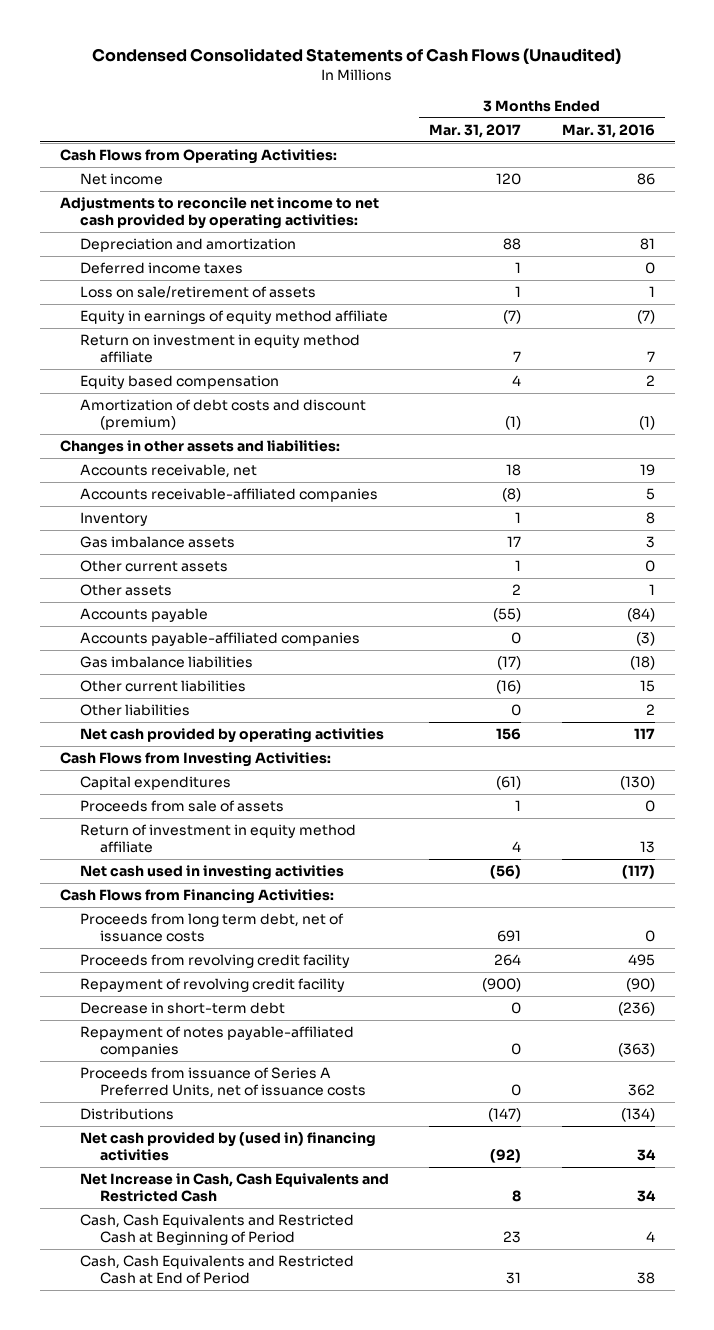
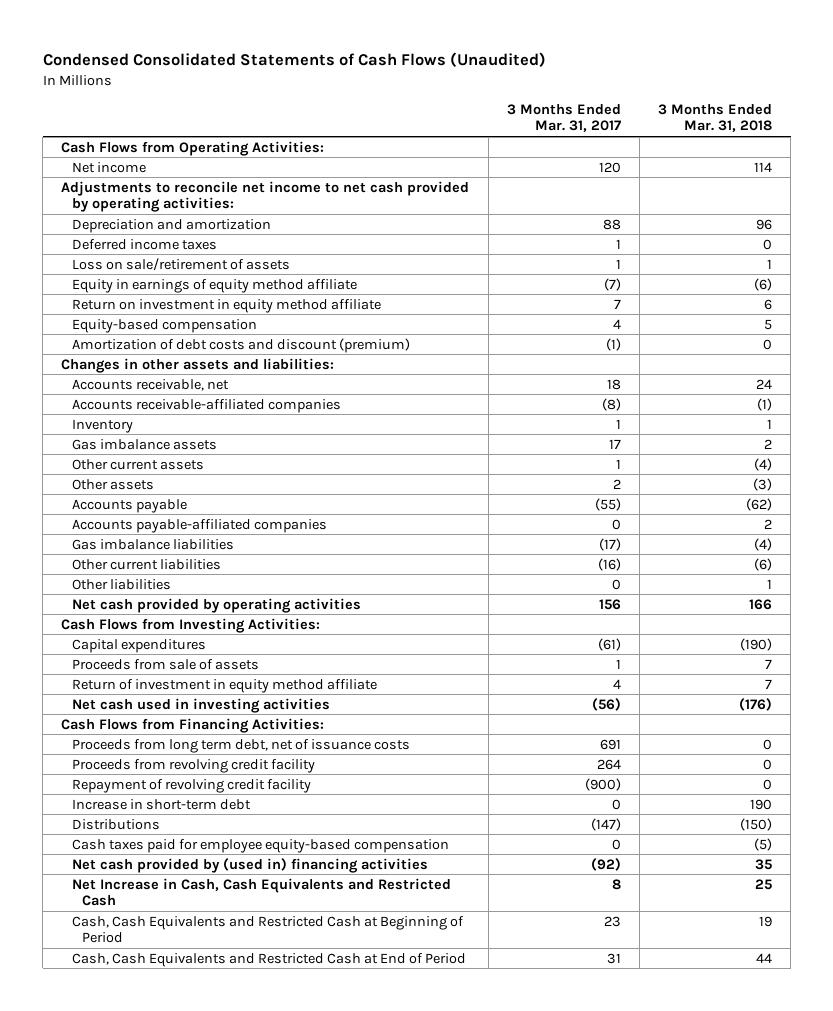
[561,123,655,138] Mar. 31, 2016 -> none
none -> [657,103,772,133] 3 Months Ended Mar. 31, 2018
[80,375,280,390] Equity based compensation -> [71,318,257,333] Equity-based compensation
[80,1026,355,1058] Repayment of notes payable-affiliated companies -> none
[80,1067,367,1099] Proceeds from issuance of Series A Preferred Units, net of issuance costs -> none
[80,1002,286,1015] Decrease in short-term debt -> [71,798,251,810] Increase in short-term debt
none -> [71,838,449,853] Cash taxes paid for employee equity-based compensation

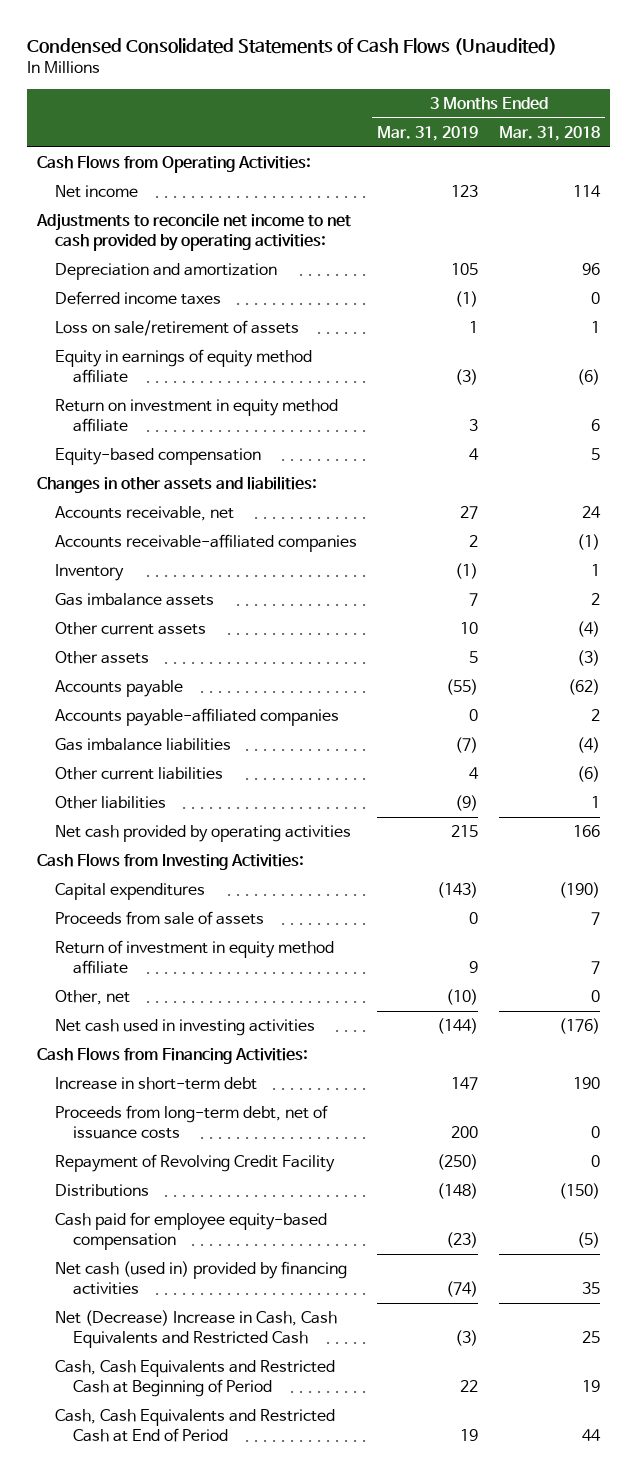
[506,103,621,133] 3 Months Ended Mar. 31, 2017 -> none
none -> [377,125,479,141] Mar. 31, 2019
[71,337,410,353] Amortization of debt costs and discount (premium) -> none
none -> [55,990,131,1006] Other, net
[71,738,410,753] Proceeds from long term debt, net of issuance costs -> none
[71,758,315,773] Proceeds from revolving credit facility -> none
[71,778,311,793] Repayment of revolving credit facility -> none
none -> [55,1105,329,1140] Proceeds from long-term debt, net of issuance costs
none -> [55,1154,336,1173] Repayment of Revolving Credit Facility
[71,838,449,853] Cash taxes paid for employee equity-based compensation -> [55,1212,328,1251] Cash paid for employee equity-based compensation
[71,857,428,873] Net cash provided by (used in) financing activities -> [55,1261,348,1296] Net cash (used in) provided by financing activities
[71,877,451,907] Net Increase in Cash, Cash Equivalents and Restricted Cash -> [55,1310,338,1349] Net (Decrease) Increase in Cash, Cash Equivalents and Restricted Cash

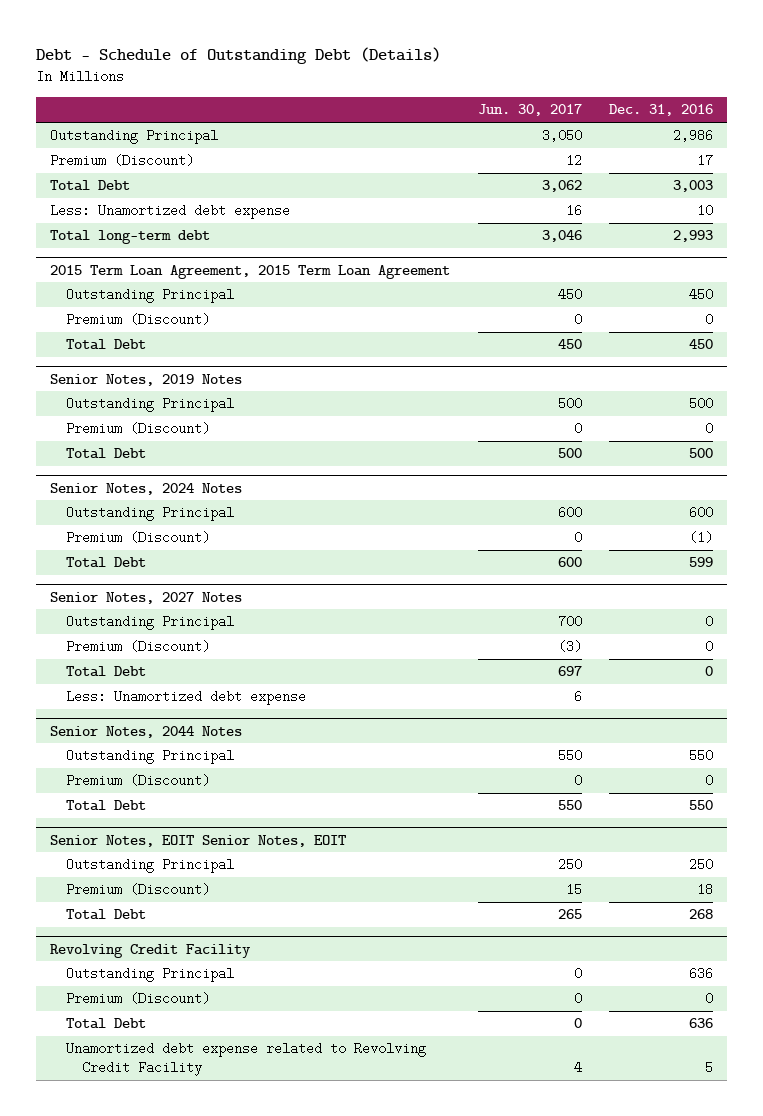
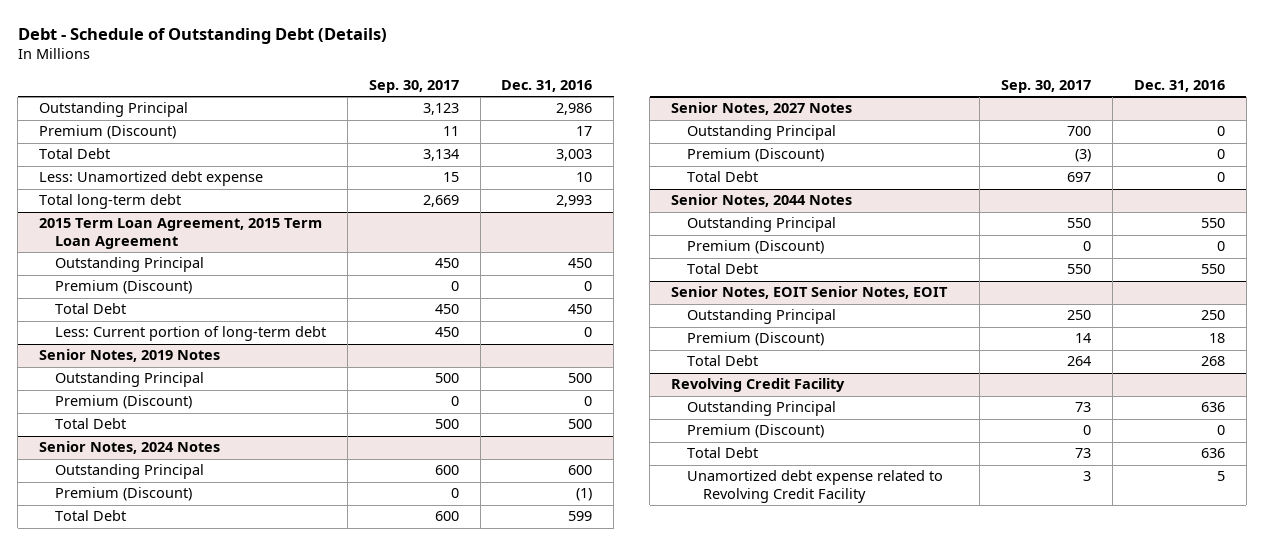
[477,104,582,117] Jun. 30, 2017 -> none
none -> [368,80,459,94] Sep. 30, 2017
none -> [54,326,326,342] Less: Current portion of long-term debt
[65,690,306,706] Less: Unamortized debt expense -> none

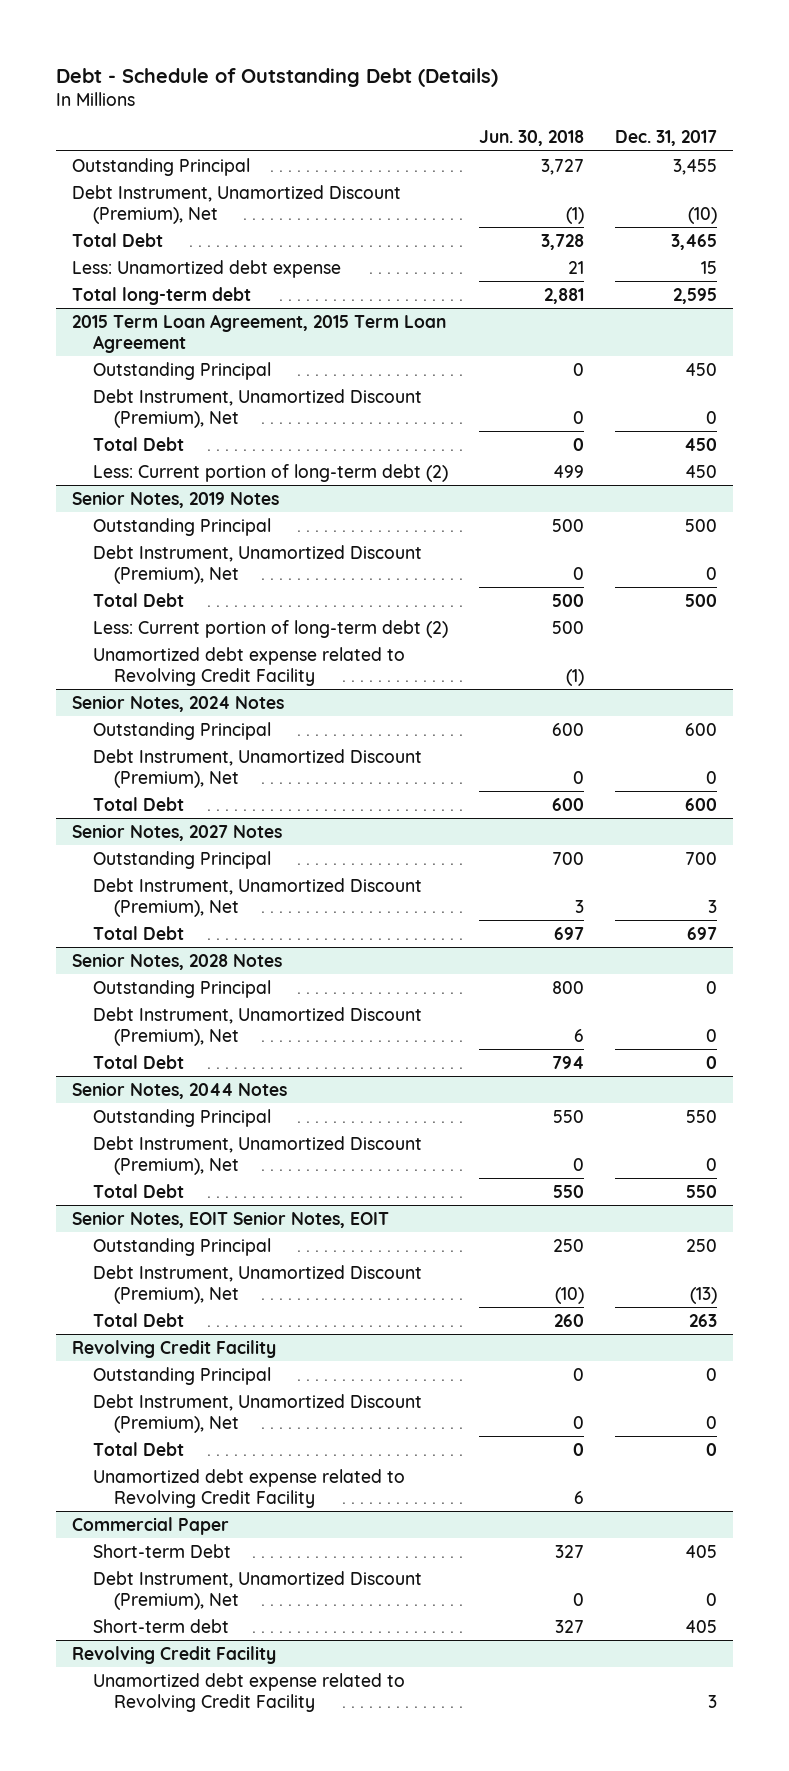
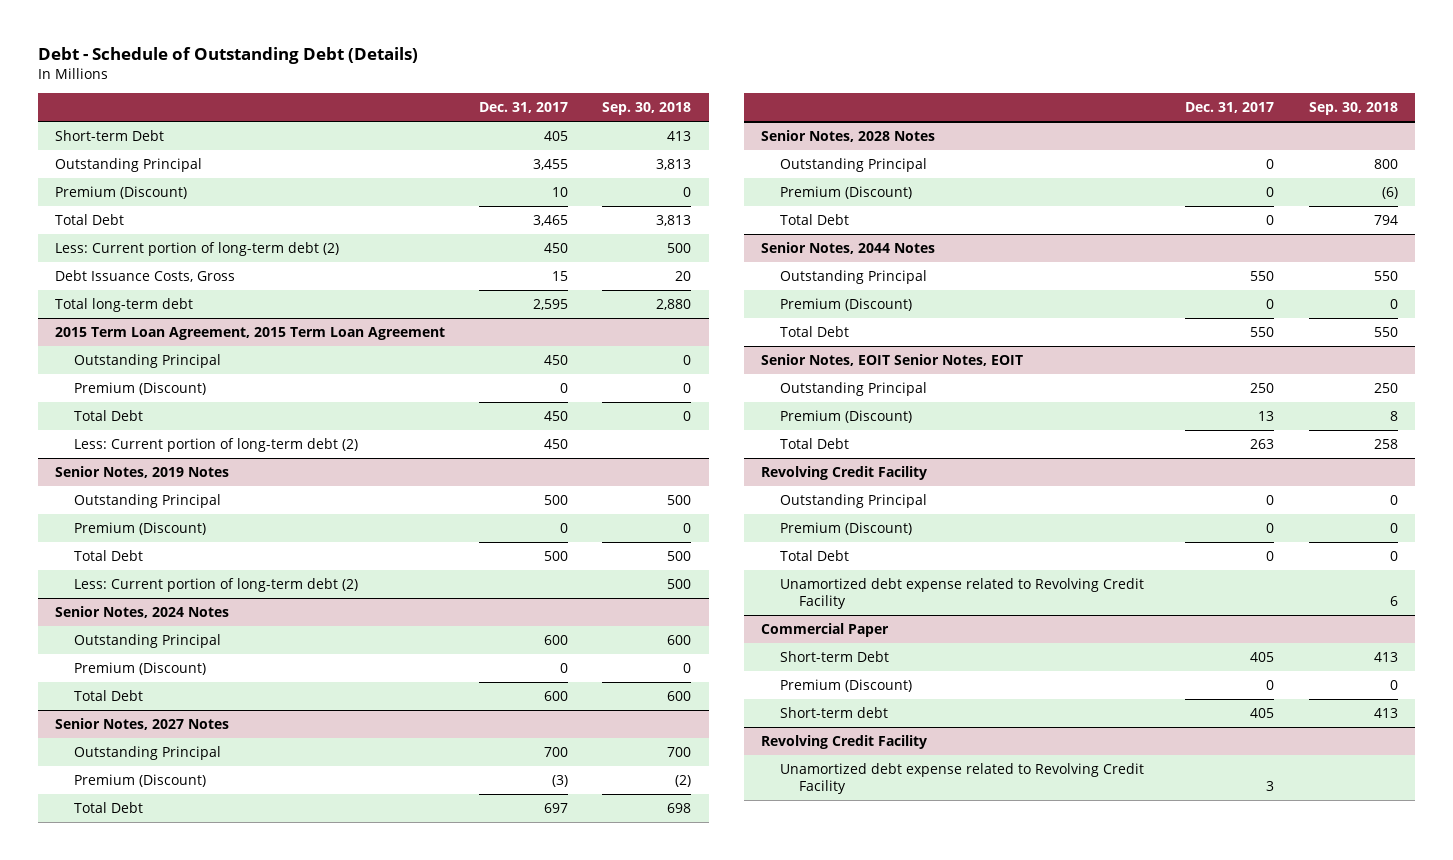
[478,130,584,147] Jun. 30, 2018 -> none
none -> [602,102,692,116] Sep. 30, 2018
none -> [55,130,165,142] Short-term Debt
[71,184,401,224] Debt Instrument, Unamortized Discount (Premium), Net -> [55,186,188,200] Premium (Discount)
[688,206,718,224] (10) -> [552,187,569,198] 10
none -> [55,242,340,257] Less: Current portion of long-term debt (2)
[71,259,341,278] Less: Unamortized debt expense -> [55,270,236,283] Debt Issuance Costs, Gross
[92,388,422,428] Debt Instrument, Unamortized Discount (Premium), Net -> [73,382,206,396] Premium (Discount)
[92,544,422,584] Debt Instrument, Unamortized Discount (Premium), Net -> [73,522,206,536] Premium (Discount)
[92,646,405,686] Unamortized debt expense related to Revolving Credit Facility -> none
[92,748,422,788] Debt Instrument, Unamortized Discount (Premium), Net -> [73,662,206,676] Premium (Discount)
[92,877,422,917] Debt Instrument, Unamortized Discount (Premium), Net -> [73,774,206,788] Premium (Discount)
[708,899,718,913] 3 -> [552,775,569,788] (3)
[92,1006,422,1046] Debt Instrument, Unamortized Discount (Premium), Net -> [779,186,912,200] Premium (Discount)
[92,1135,422,1175] Debt Instrument, Unamortized Discount (Premium), Net -> [779,298,912,312] Premium (Discount)
[92,1264,422,1304] Debt Instrument, Unamortized Discount (Premium), Net -> [779,410,912,424] Premium (Discount)
[690,1286,718,1304] (13) -> [1258,411,1275,422] 13
[92,1393,422,1433] Debt Instrument, Unamortized Discount (Premium), Net -> [779,522,912,536] Premium (Discount)
[92,1570,422,1610] Debt Instrument, Unamortized Discount (Premium), Net -> [779,679,912,693] Premium (Discount)

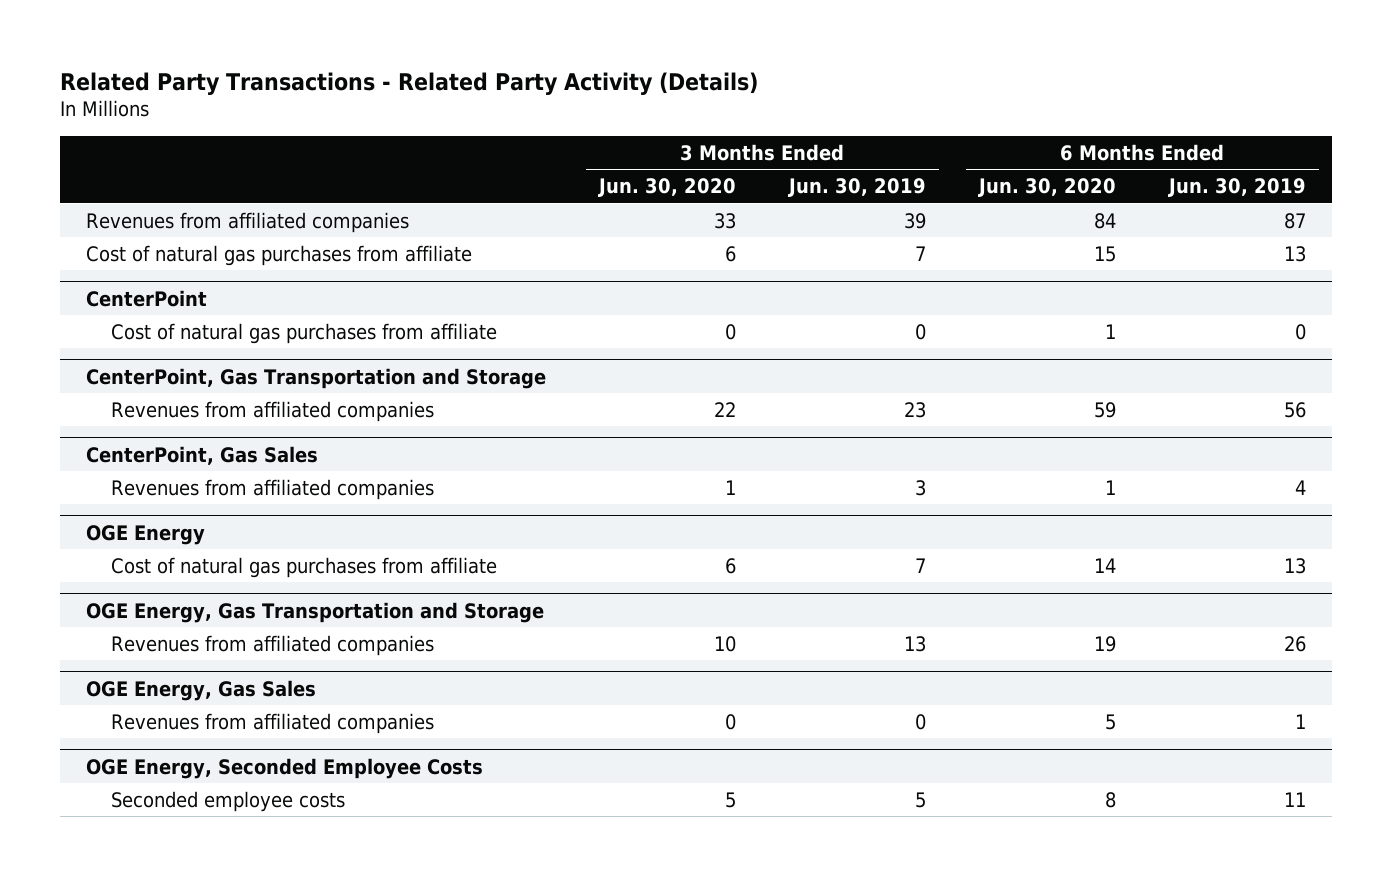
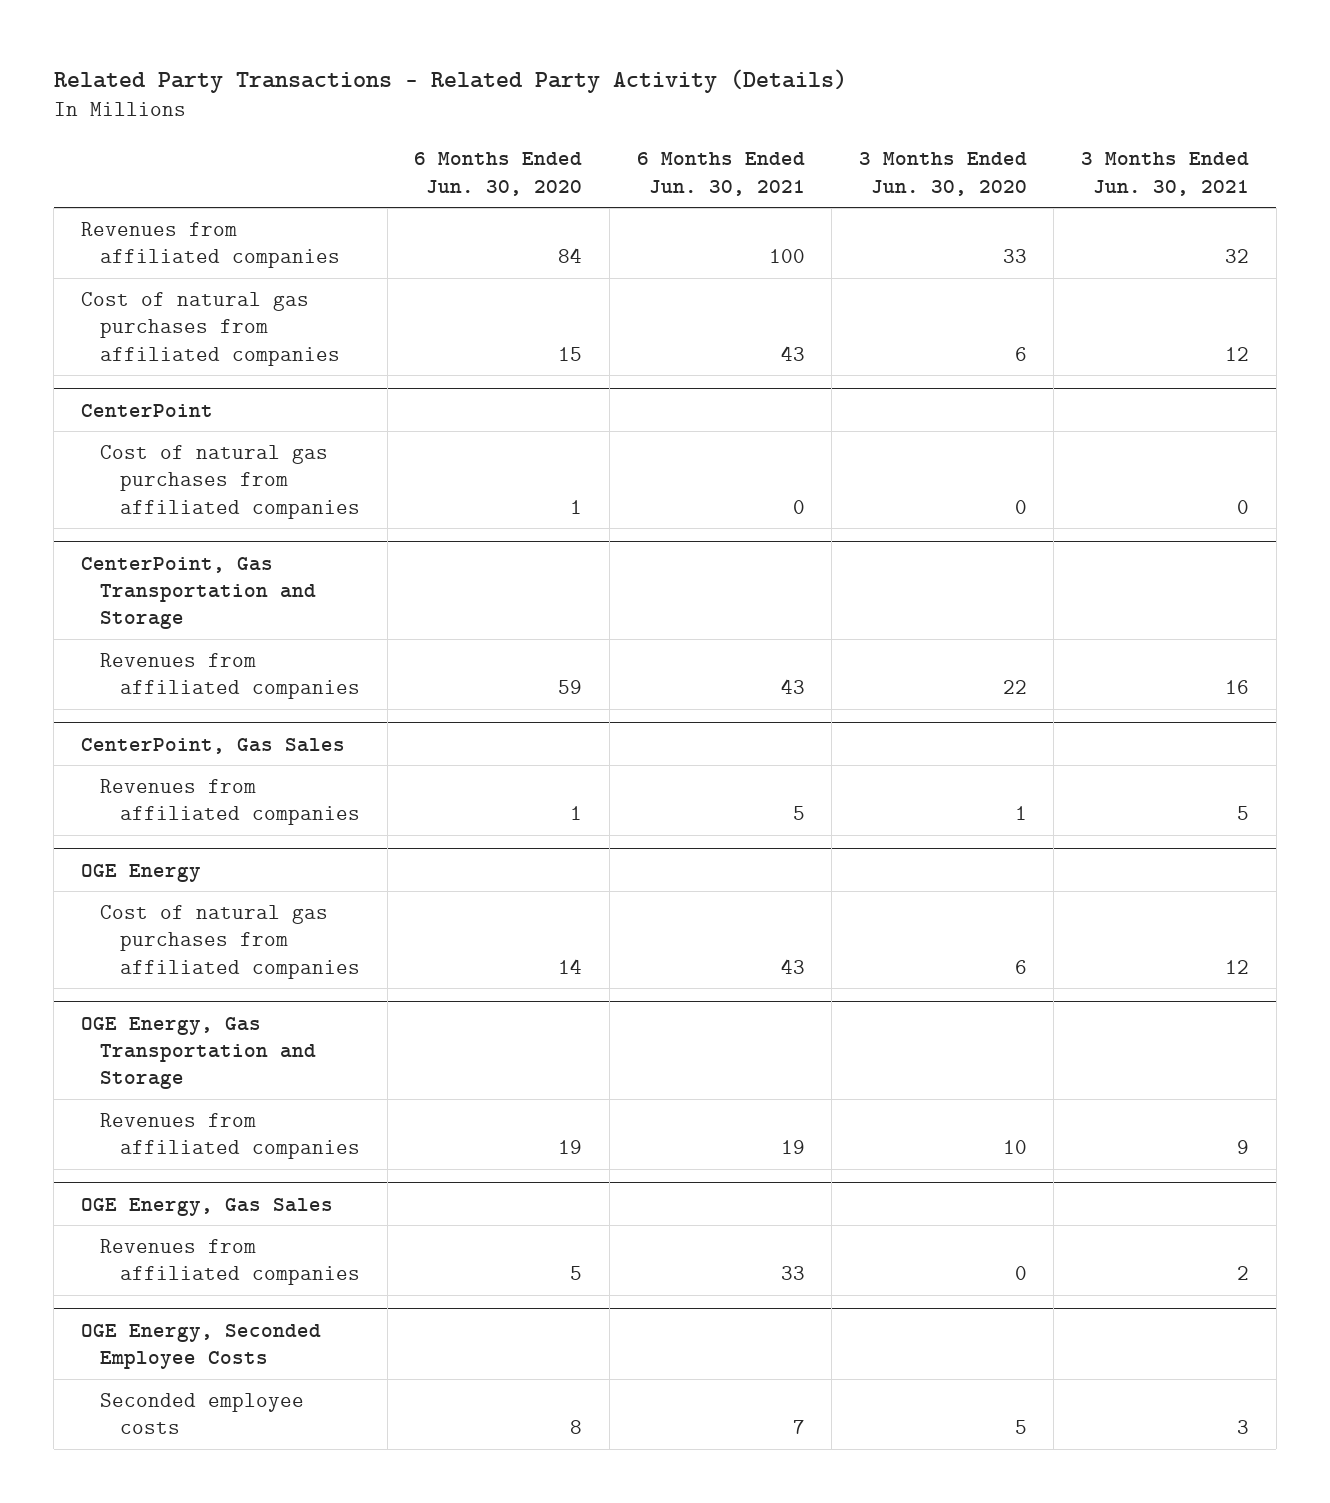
[787,178,926,198] Jun. 30, 2019 -> none
[1167,178,1306,198] Jun. 30, 2019 -> none
none -> [636,152,805,196] 6 Months Ended Jun. 30, 2021
none -> [1080,152,1249,196] 3 Months Ended Jun. 30, 2021
[86,244,473,266] Cost of natural gas purchases from affiliate -> [80,291,341,366] Cost of natural gas purchases from affiliated companies
[110,322,497,344] Cost of natural gas purchases from affiliate -> [100,444,361,519] Cost of natural gas purchases from affiliated companies
[110,556,497,578] Cost of natural gas purchases from affiliate -> [100,904,361,979] Cost of natural gas purchases from affiliated companies

